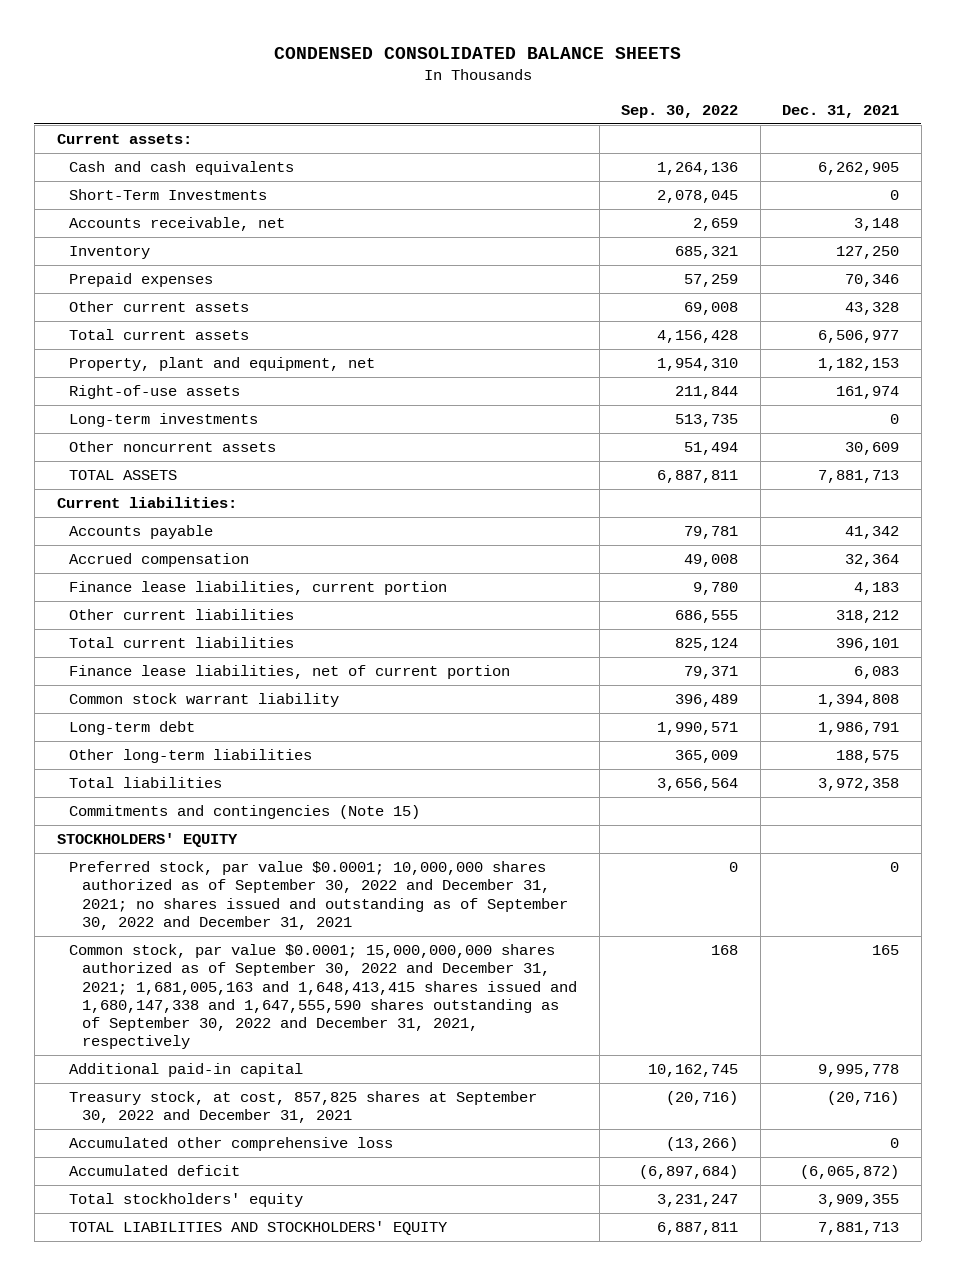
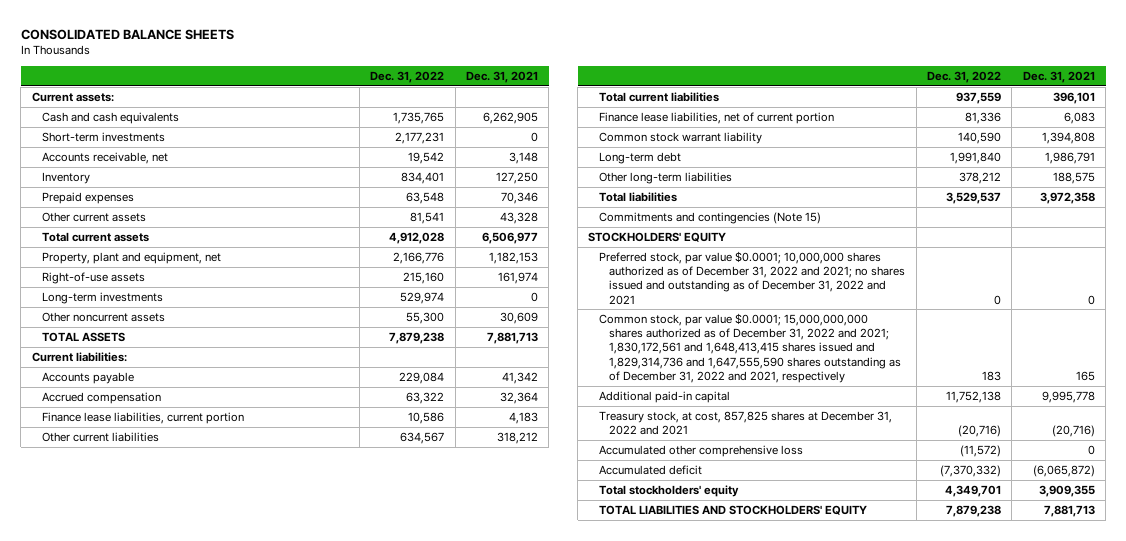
[273,46,681,59] CONDENSED CONSOLIDATED BALANCE SHEETS -> [20,28,234,40] CONSOLIDATED BALANCE SHEETS
[621,104,739,118] Sep. 30, 2022 -> none
none -> [370,70,445,83] Dec. 31, 2022
[69,189,268,201] Short-Term Investments -> [42,132,166,143] Short-term investments
[69,861,569,930] Preferred stock, par value $0.0001; 10,000,000 shares authorized as of September 30, 2022 and December 31, 2021; no shares issued and outstanding as of September 30, 2022 and December 31, 2021 -> [598,251,906,305] Preferred stock, par value $0.0001; 10,000,000 shares authorized as of December 31, 2022 and 2021; no shares issued and outstanding as of December 31, 2022 and 2021
[69,944,578,1050] Common stock, par value $0.0001; 15,000,000,000 shares authorized as of September 30, 2022 and December 31, 2021; 1,681,005,163 and 1,648,413,415 shares issued and 1,680,147,338 and 1,647,555,590 shares outstanding as of September 30, 2022 and December 31, 2021, respectively -> [598,313,902,383] Common stock, par value $0.0001; 15,000,000,000 shares authorized as of December 31, 2022 and 2021; 1,830,172,561 and 1,648,413,415 shares issued and 1,829,314,736 and 1,647,555,590 shares outstanding as of December 31, 2022 and 2021, respectively
[69,1091,538,1124] Treasury stock, at cost, 857,825 shares at September 30, 2022 and December 31, 2021 -> [598,411,892,436] Treasury stock, at cost, 857,825 shares at December 31, 2022 and 2021

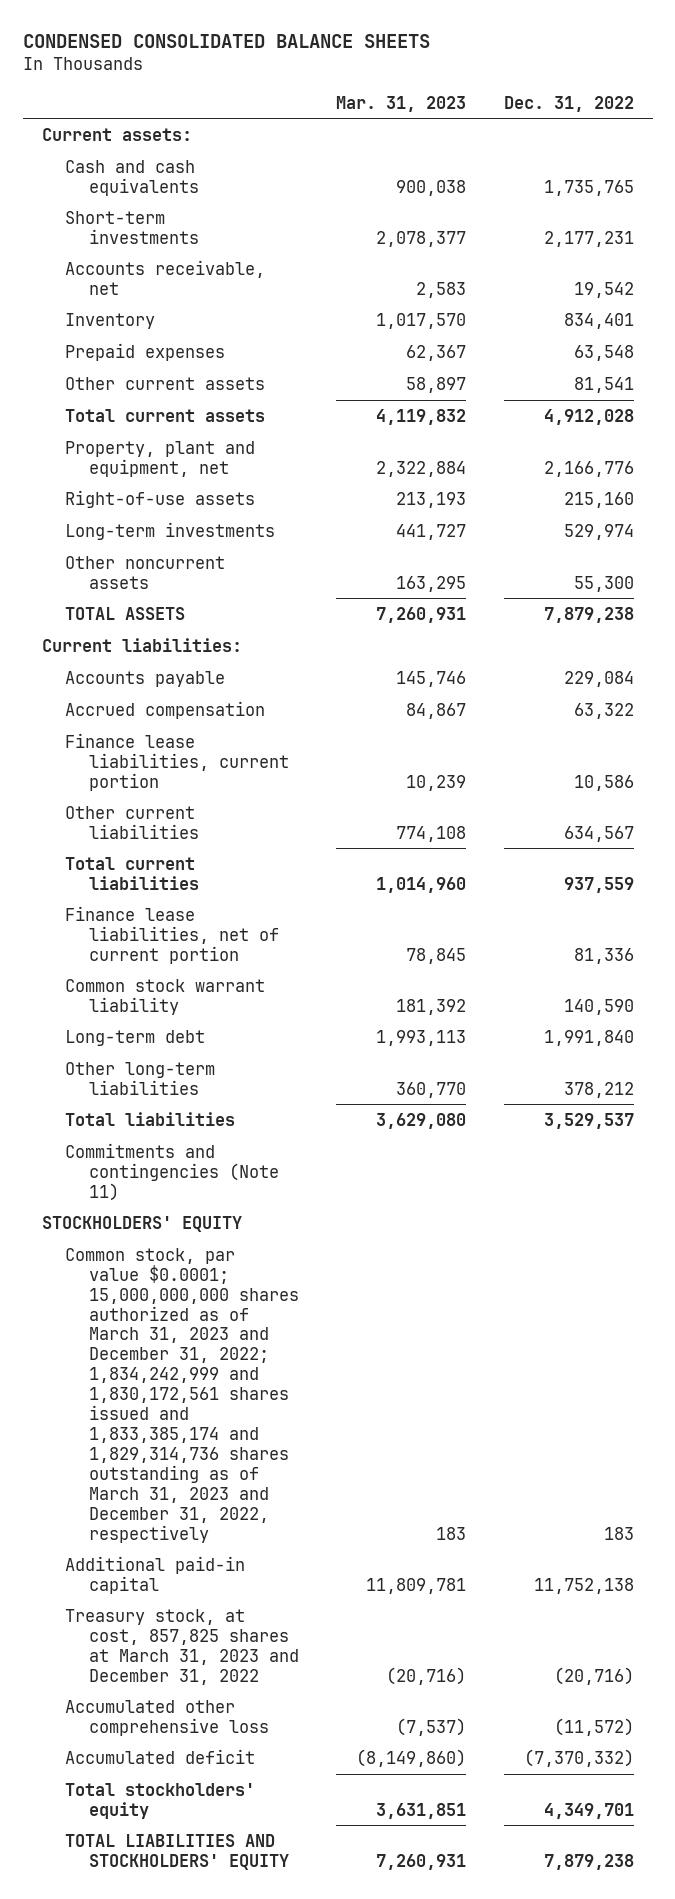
[20,28,234,40] CONSOLIDATED BALANCE SHEETS -> [22,34,430,49] CONDENSED CONSOLIDATED BALANCE SHEETS
[466,70,539,83] Dec. 31, 2021 -> none
none -> [336,95,467,112] Mar. 31, 2023
[598,212,821,225] Commitments and contingencies (Note 15) -> [65,1142,279,1201] Commitments and contingencies (Note 11)
[598,251,906,305] Preferred stock, par value $0.0001; 10,000,000 shares authorized as of December 31, 2022 and 2021; no shares issued and outstanding as of December 31, 2022 and 2021 -> none
[598,313,902,383] Common stock, par value $0.0001; 15,000,000,000 shares authorized as of December 31, 2022 and 2021; 1,830,172,561 and 1,648,413,415 shares issued and 1,829,314,736 and 1,647,555,590 shares outstanding as of December 31, 2022 and 2021, respectively -> [65,1247,299,1543] Common stock, par value $0.0001; 15,000,000,000 shares authorized as of March 31, 2023 and December 31, 2022; 1,834,242,999 and 1,830,172,561 shares issued and 1,833,385,174 and 1,829,314,736 shares outstanding as of March 31, 2023 and December 31, 2022, respectively
[598,411,892,436] Treasury stock, at cost, 857,825 shares at December 31, 2022 and 2021 -> [65,1608,299,1685] Treasury stock, at cost, 857,825 shares at March 31, 2023 and December 31, 2022

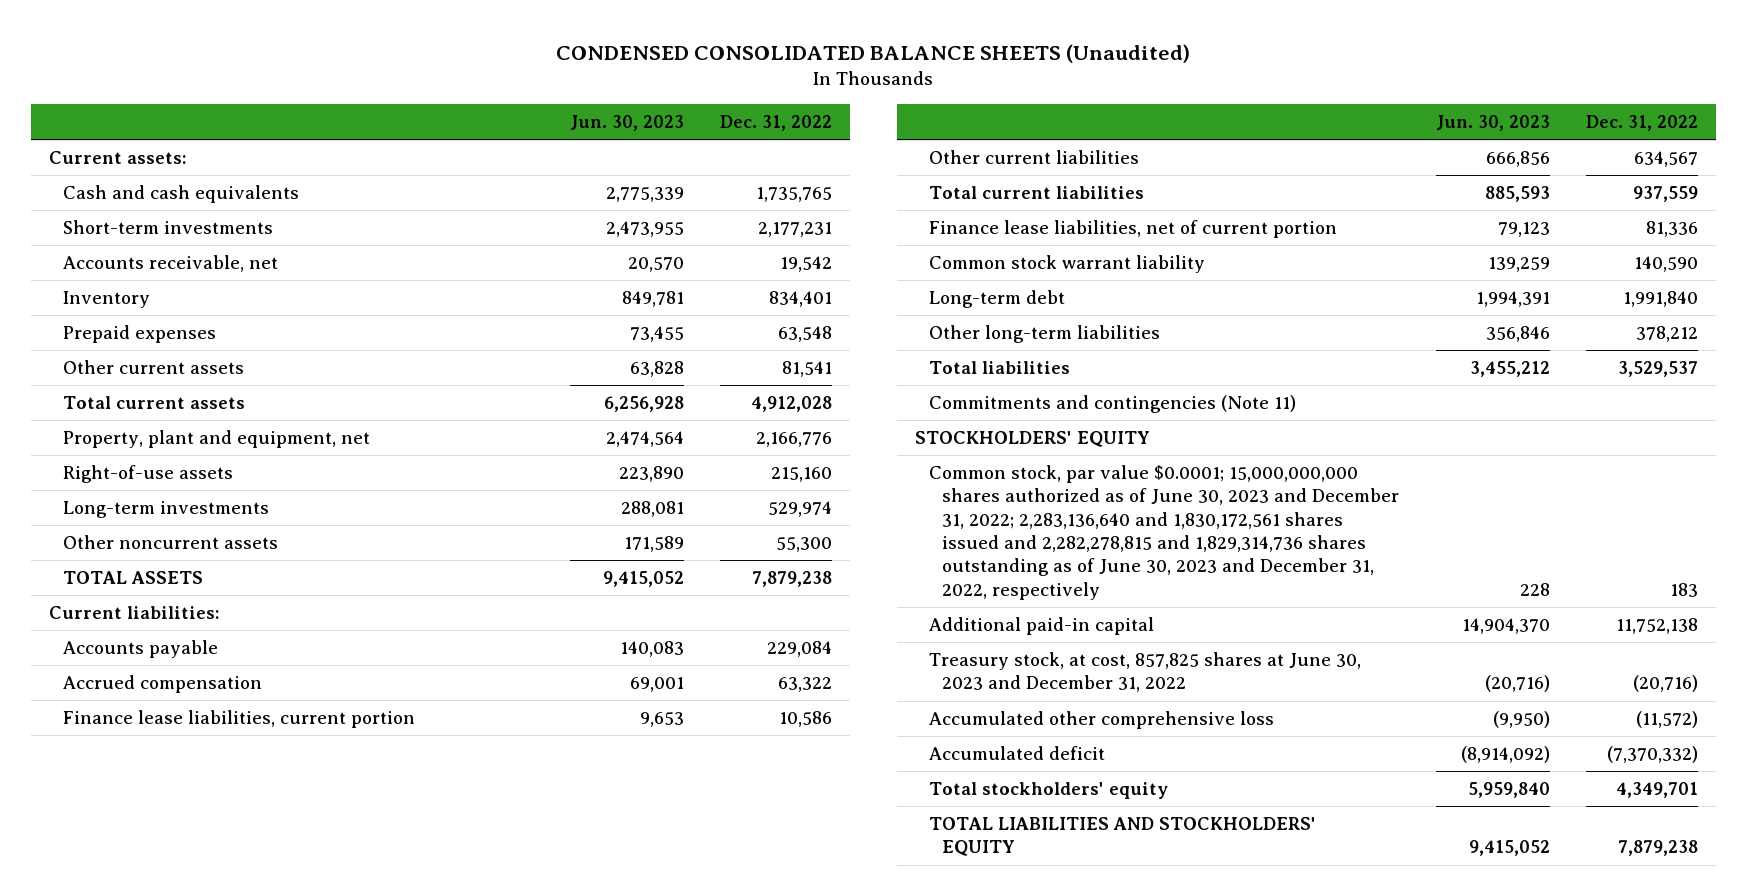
[22,34,430,49] CONDENSED CONSOLIDATED BALANCE SHEETS -> [556,44,1191,64] CONDENSED CONSOLIDATED BALANCE SHEETS (Unaudited)
[336,95,467,112] Mar. 31, 2023 -> none
none -> [569,115,684,132] Jun. 30, 2023
[65,1247,299,1543] Common stock, par value $0.0001; 15,000,000,000 shares authorized as of March 31, 2023 and December 31, 2022; 1,834,242,999 and 1,830,172,561 shares issued and 1,833,385,174 and 1,829,314,736 shares outstanding as of March 31, 2023 and December 31, 2022, respectively -> [928,465,1400,600] Common stock, par value $0.0001; 15,000,000,000 shares authorized as of June 30, 2023 and December 31, 2022; 2,283,136,640 and 1,830,172,561 shares issued and 2,282,278,815 and 1,829,314,736 shares outstanding as of June 30, 2023 and December 31, 2022, respectively
[65,1608,299,1685] Treasury stock, at cost, 857,825 shares at March 31, 2023 and December 31, 2022 -> [928,652,1361,693] Treasury stock, at cost, 857,825 shares at June 30, 2023 and December 31, 2022

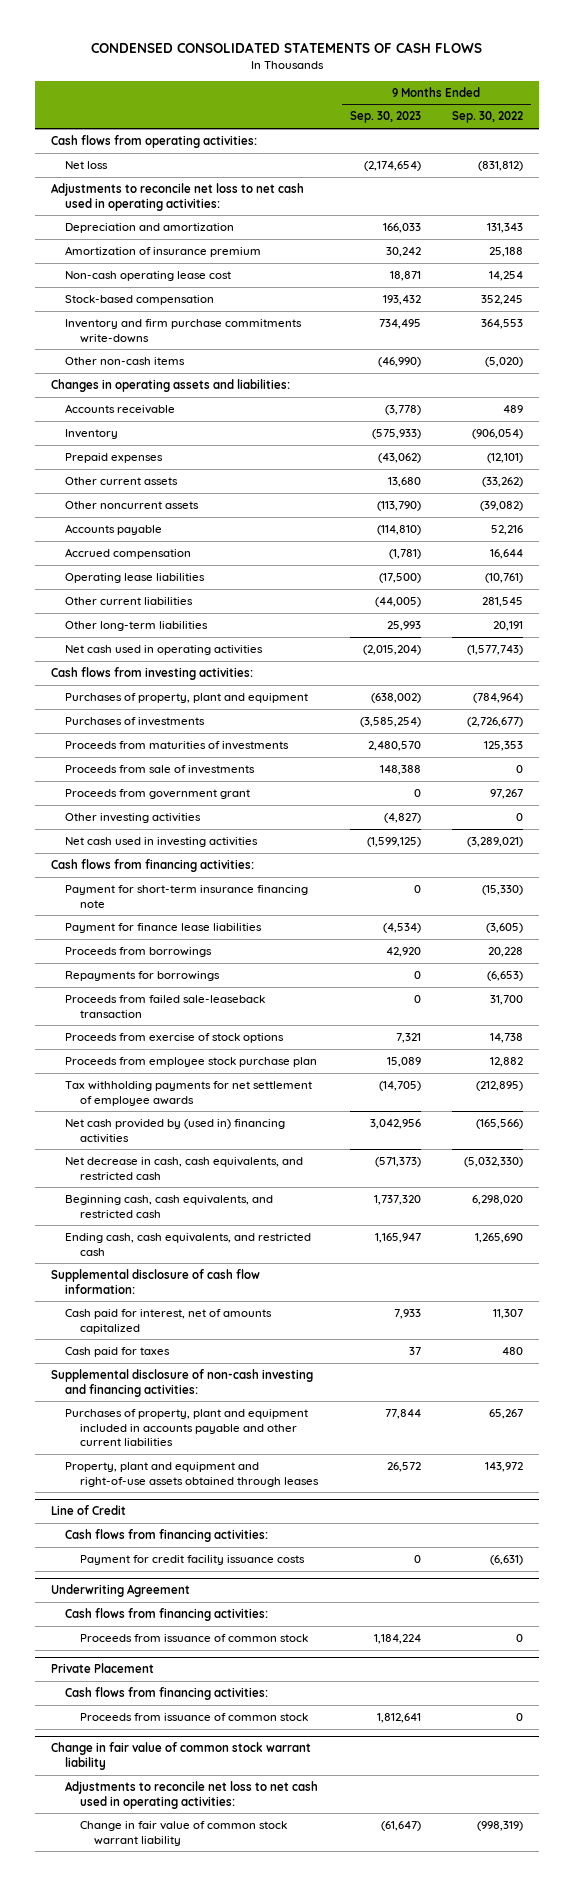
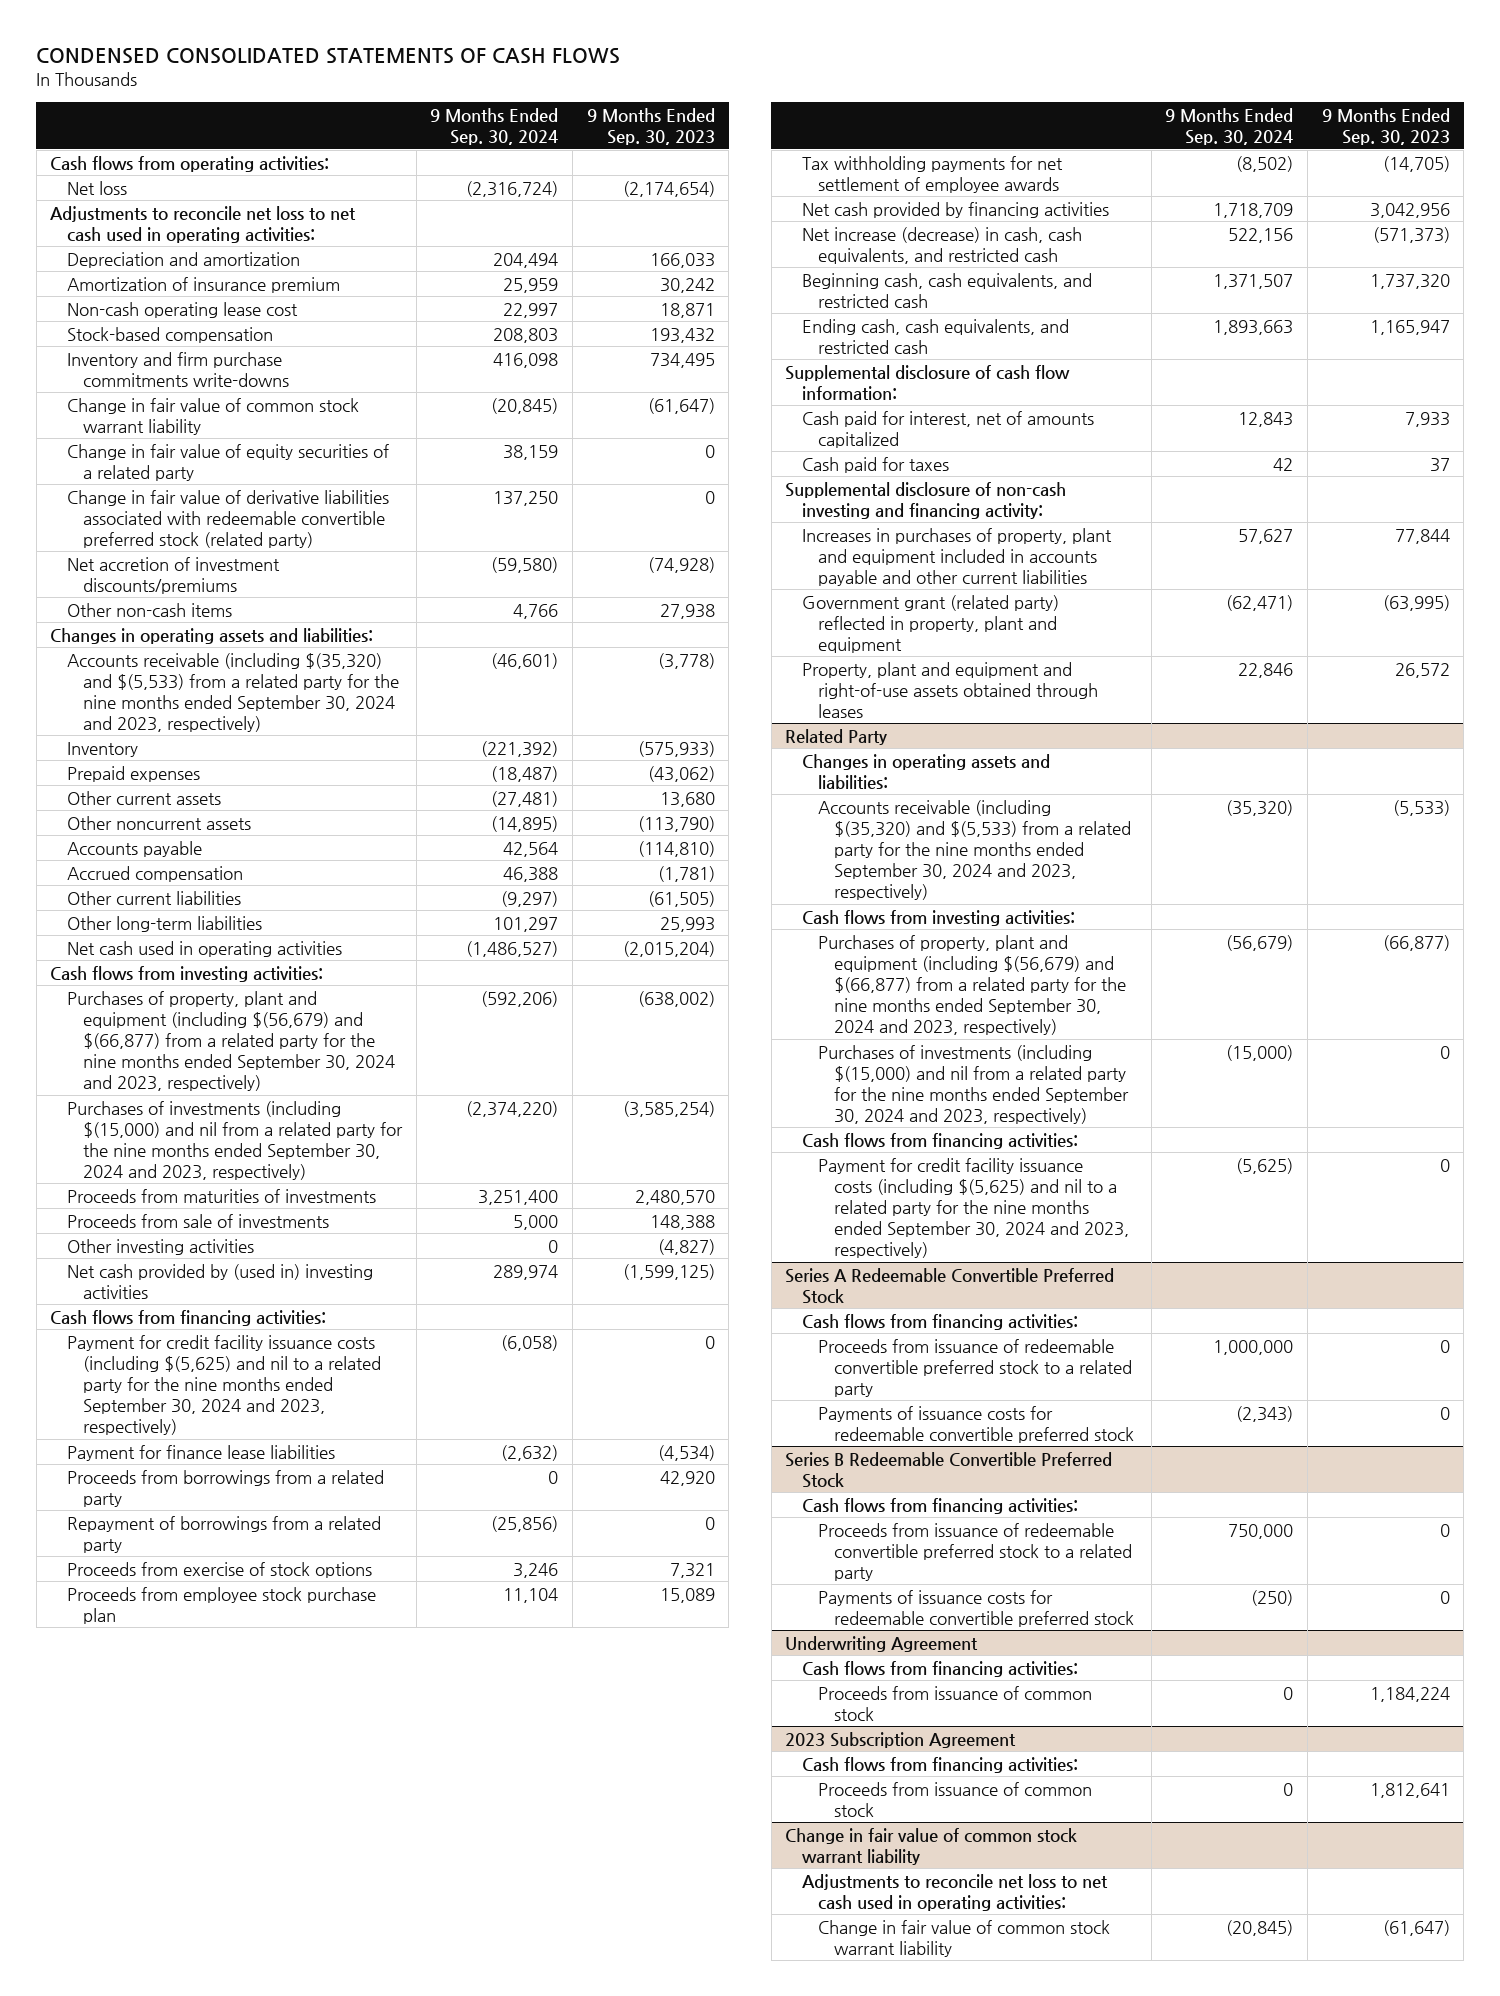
[452,111,524,124] Sep. 30, 2022 -> none
none -> [430,107,559,145] 9 Months Ended Sep. 30, 2024
none -> [66,397,359,435] Change in fair value of common stock warrant liability
none -> [66,443,389,481] Change in fair value of equity securities of a related party
none -> [66,489,389,548] Change in fair value of derivative liabilities associated with redeemable convertible preferred stock (related party)
none -> [66,556,280,594] Net accretion of investment discounts/premiums
[377,357,421,368] (46,990) -> [659,603,715,619] 27,938
[65,404,176,415] Accounts receivable -> [66,652,399,732] Accounts receivable (including $(35,320) and $(5,533) from a related party for the nine months ended September 30, 2024 and 2023, respectively)
[65,573,206,584] Operating lease liabilities -> none
[374,597,421,608] (44,005) -> [647,890,715,907] (61,505)
[65,693,309,704] Purchases of property, plant and equipment -> [66,990,395,1091] Purchases of property, plant and equipment (including $(56,679) and $(66,877) from a related party for the nine months ended September 30, 2024 and 2023, respectively)
[65,717,206,727] Purchases of investments -> [66,1100,403,1180] Purchases of investments (including $(15,000) and nil from a related party for the nine months ended September 30, 2024 and 2023, respectively)
[65,789,251,800] Proceeds from government grant -> none
[65,837,259,848] Net cash used in investing activities -> [66,1263,373,1299] Net cash provided by (used in) investing activities
[65,885,309,908] Payment for short-term insurance financing note -> none
none -> [66,1334,381,1435] Payment for credit facility issuance costs (including $(5,625) and nil to a related party for the nine months ended September 30, 2024 and 2023, respectively)
[65,971,221,982] Repayments for borrowings -> none
[65,995,266,1018] Proceeds from failed sale-leaseback transaction -> none
[65,947,213,958] Proceeds from borrowings -> [66,1469,384,1507] Proceeds from borrowings from a related party
none -> [66,1515,381,1553] Repayment of borrowings from a related party
[65,1119,286,1143] Net cash provided by (used in) financing activities -> [801,201,1109,218] Net cash provided by financing activities
[65,1157,304,1180] Net decrease in cash, cash equivalents, and restricted cash -> [801,226,1082,264] Net increase (decrease) in cash, cash equivalents, and restricted cash
[50,1369,313,1397] Supplemental disclosure of non-cash investing and financing activities: -> [785,481,1067,519] Supplemental disclosure of non-cash investing and financing activity:
[65,1409,309,1447] Purchases of property, plant and equipment included in accounts payable and other current liabilities -> [801,527,1112,586] Increases in purchases of property, plant and equipment included in accounts payable and other current liabilities
none -> [801,594,1059,653] Government grant (related party) reflected in property, plant and equipment
[50,1505,126,1516] Line of Credit -> none
none -> [785,728,888,745] Related Party
none -> [801,753,1050,789] Changes in operating assets and liabilities:
none -> [817,799,1132,900] Accounts receivable (including $(35,320) and $(5,533) from a related party for the nine months ended September 30, 2024 and 2023, respectively)
none -> [801,909,1075,926] Cash flows from investing activities:
none -> [817,934,1127,1035] Purchases of property, plant and equipment (including $(56,679) and $(66,877) from a related party for the nine months ended September 30, 2024 and 2023, respectively)
none -> [817,1044,1130,1124] Purchases of investments (including $(15,000) and nil from a related party for the nine months ended September 30, 2024 and 2023, respectively)
[79,1555,305,1566] Payment for credit facility issuance costs -> [817,1157,1130,1258] Payment for credit facility issuance costs (including $(5,625) and nil to a related party for the nine months ended September 30, 2024 and 2023, respectively)
none -> [785,1267,1115,1304] Series A Redeemable Convertible Preferred Stock
none -> [801,1313,1078,1330] Cash flows from financing activities:
none -> [817,1338,1133,1397] Proceeds from issuance of redeemable convertible preferred stock to a related party
none -> [817,1405,1135,1443] Payments of issuance costs for redeemable convertible preferred stock
none -> [785,1451,1113,1488] Series B Redeemable Convertible Preferred Stock
none -> [801,1497,1078,1514] Cash flows from financing activities:
none -> [817,1522,1133,1581] Proceeds from issuance of redeemable convertible preferred stock to a related party
none -> [817,1589,1135,1627] Payments of issuance costs for redeemable convertible preferred stock
[50,1663,154,1674] Private Placement -> none
none -> [785,1731,1017,1748] 2023 Subscription Agreement

